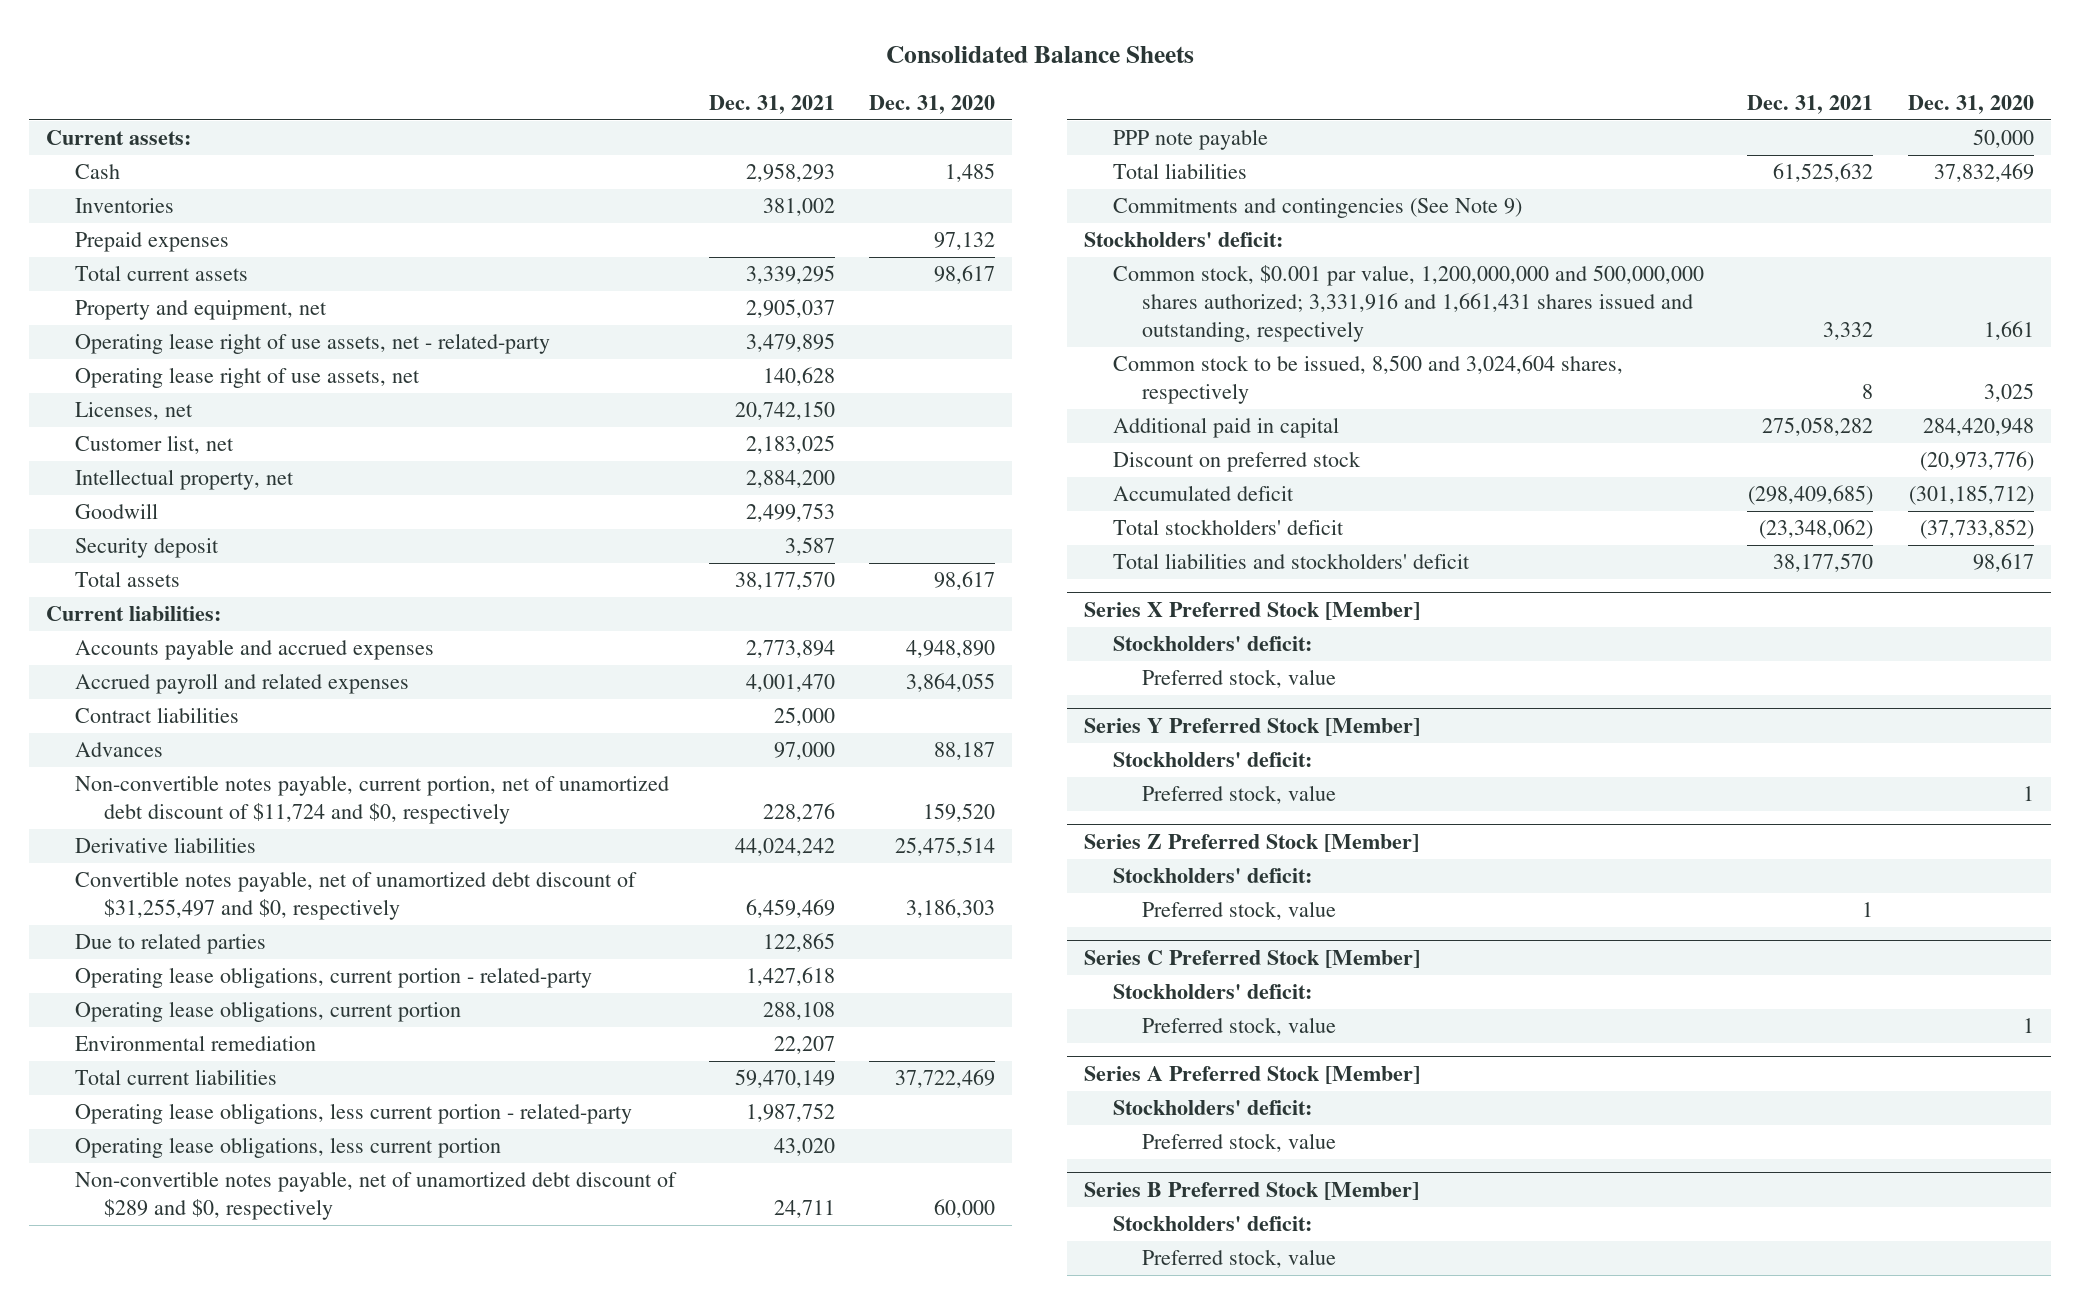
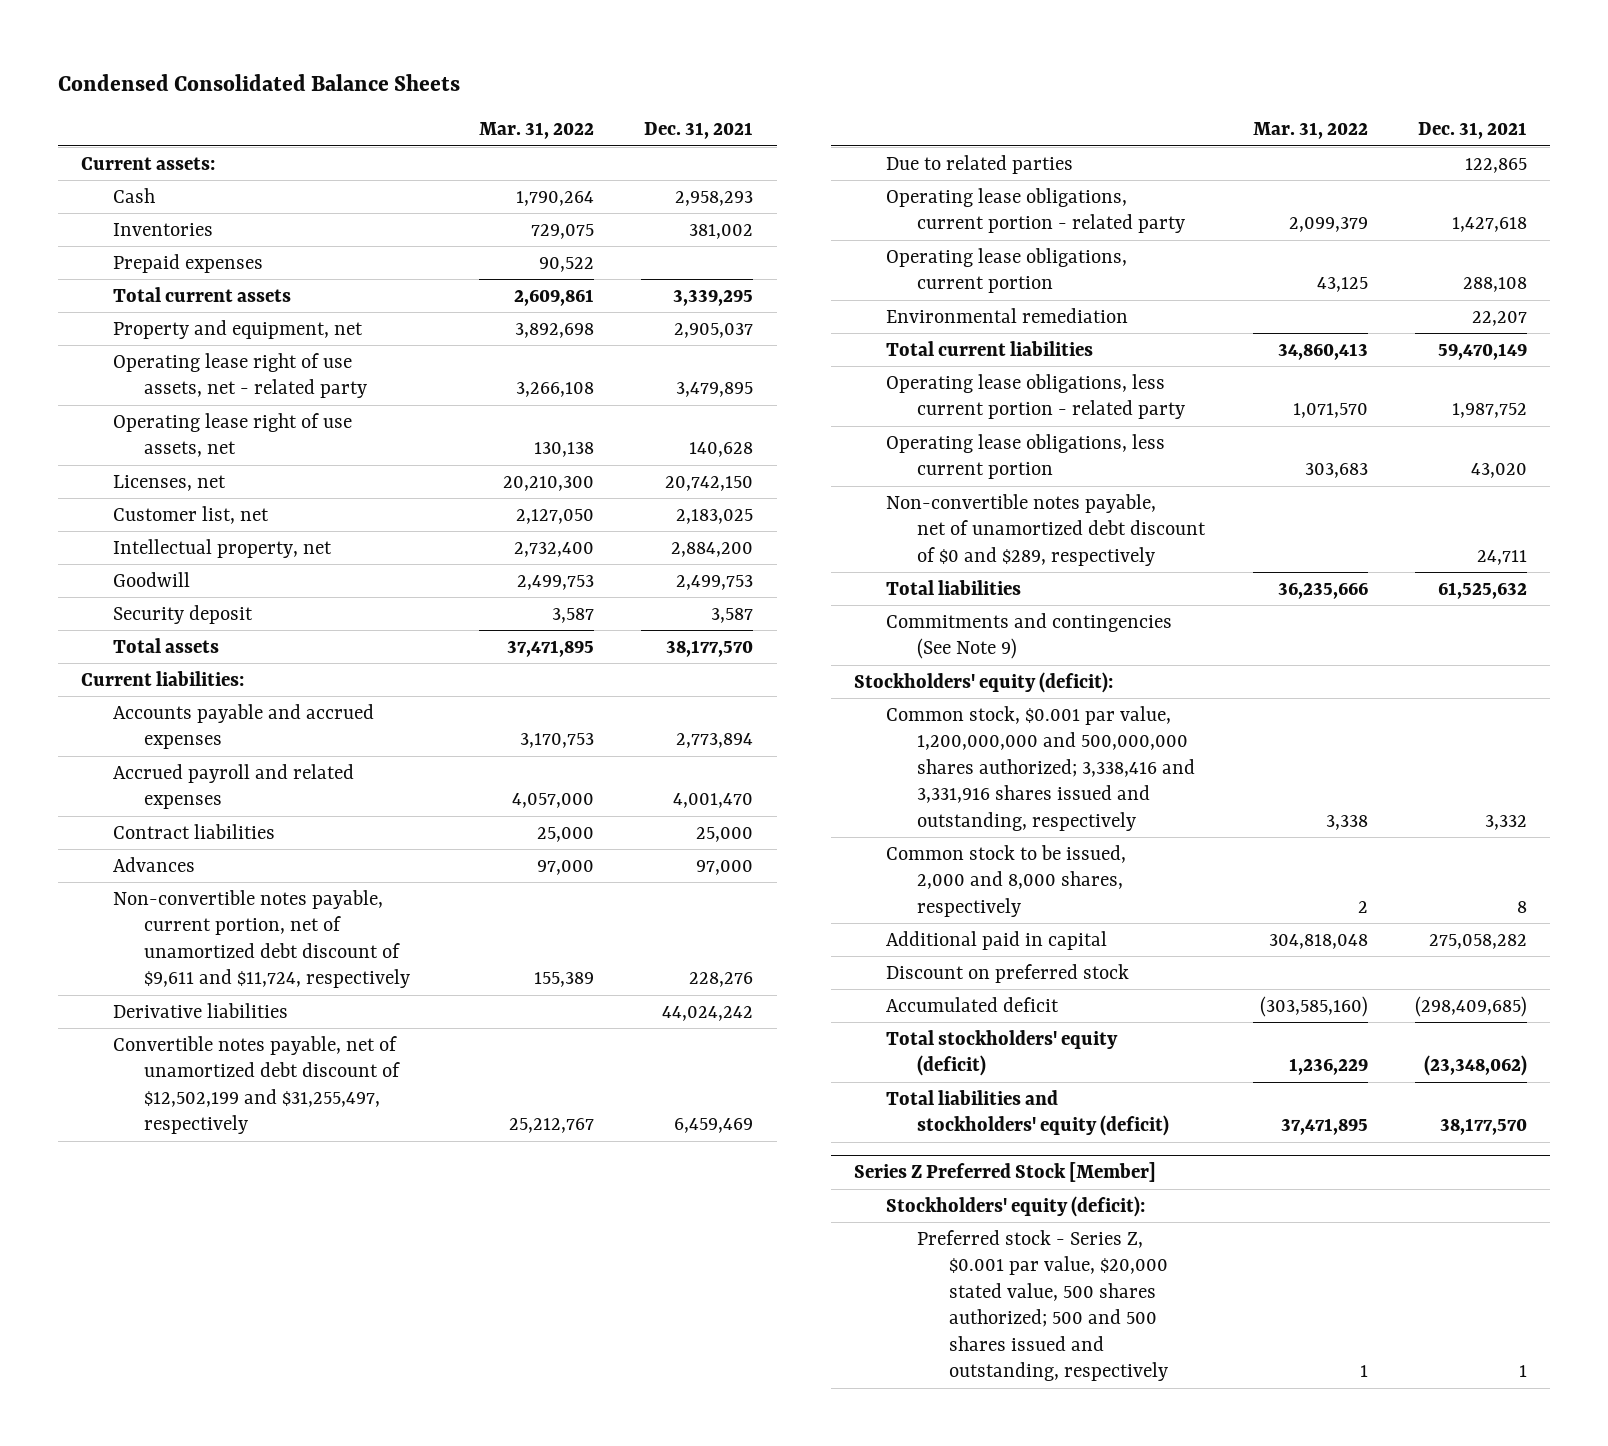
[885,46,1194,64] Consolidated Balance Sheets -> [57,74,460,92] Condensed Consolidated Balance Sheets
[869,94,996,114] Dec. 31, 2020 -> none
none -> [479,122,595,140] Mar. 31, 2022
[74,333,550,355] Operating lease right of use assets, net - related-party -> [112,352,368,399] Operating lease right of use assets, net - related party
[74,775,669,825] Non-convertible notes payable, current portion, net of unamortized debt discount of $11,724 and $0, respectively -> [112,889,411,989] Non-convertible notes payable, current portion, net of unamortized debt discount of $9,611 and $11,724, respectively
[74,871,637,921] Convertible notes payable, net of unamortized debt discount of $31,255,497 and $0, respectively -> [112,1035,401,1135] Convertible notes payable, net of unamortized debt discount of $12,502,199 and $31,255,497, respectively
[74,967,592,989] Operating lease obligations, current portion - related-party -> [885,187,1186,234] Operating lease obligations, current portion - related party
[74,1103,632,1125] Operating lease obligations, less current portion - related-party -> [885,373,1186,420] Operating lease obligations, less current portion - related party
[1113,129,1269,151] PPP note payable -> none
[74,1171,677,1221] Non-convertible notes payable, net of unamortized debt discount of $289 and $0, respectively -> [885,493,1207,566] Non-convertible notes payable, net of unamortized debt discount of $0 and $289, respectively
[1084,232,1284,248] Stockholders' deficit: -> [854,671,1114,693] Stockholders' equity (deficit):
[1113,265,1705,343] Common stock, $0.001 par value, 1,200,000,000 and 500,000,000 shares authorized; 3,331,916 and 1,661,431 shares issued and outstanding, respectively -> [885,705,1196,831] Common stock, $0.001 par value, 1,200,000,000 and 500,000,000 shares authorized; 3,338,416 and 3,331,916 shares issued and outstanding, respectively
[1113,355,1624,405] Common stock to be issued, 8,500 and 3,024,604 shares, respectively -> [885,844,1126,917] Common stock to be issued, 2,000 and 8,000 shares, respectively
[1084,602,1421,621] Series X Preferred Stock [Member] -> none
[1113,636,1313,652] Stockholders' deficit: -> none
[1142,669,1337,689] Preferred stock, value -> none
[1084,718,1421,737] Series Y Preferred Stock [Member] -> none
[1113,752,1313,768] Stockholders' deficit: -> none
[1142,785,1337,805] Preferred stock, value -> none
[1113,519,1345,536] Total stockholders' deficit -> [885,1029,1118,1077] Total stockholders' equity (deficit)
[1113,553,1471,570] Total liabilities and stockholders' deficit -> [885,1089,1170,1137] Total liabilities and stockholders' equity (deficit)
[1084,950,1421,969] Series C Preferred Stock [Member] -> none
[1113,984,1313,1000] Stockholders' deficit: -> none
[1142,1017,1337,1037] Preferred stock, value -> none
[1084,1066,1421,1085] Series A Preferred Stock [Member] -> none
[1113,1100,1313,1116] Stockholders' deficit: -> none
[1142,1133,1337,1153] Preferred stock, value -> none
[1084,1182,1420,1201] Series B Preferred Stock [Member] -> none
[1113,1216,1313,1232] Stockholders' deficit: -> none
[1142,1249,1337,1269] Preferred stock, value -> none
[1113,868,1313,884] Stockholders' deficit: -> [885,1195,1145,1217] Stockholders' equity (deficit):
[1142,901,1337,921] Preferred stock, value -> [917,1229,1168,1382] Preferred stock - Series Z, $0.001 par value, $20,000 stated value, 500 shares authorized; 500 and 500 shares issued and outstanding, respectively

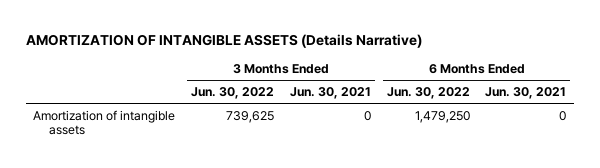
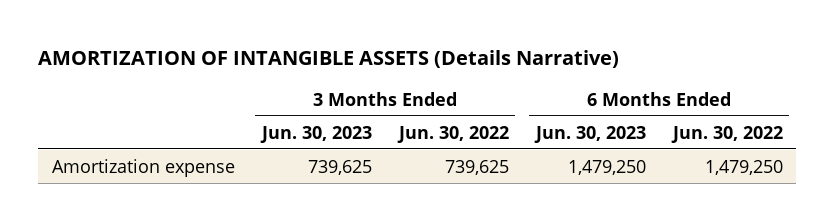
[289,87,371,100] Jun. 30, 2021 -> none
[485,87,567,100] Jun. 30, 2021 -> none
none -> [259,125,372,143] Jun. 30, 2023
none -> [533,125,646,143] Jun. 30, 2023
[33,110,176,136] Amortization of intangible assets -> [51,158,235,177] Amortization expense

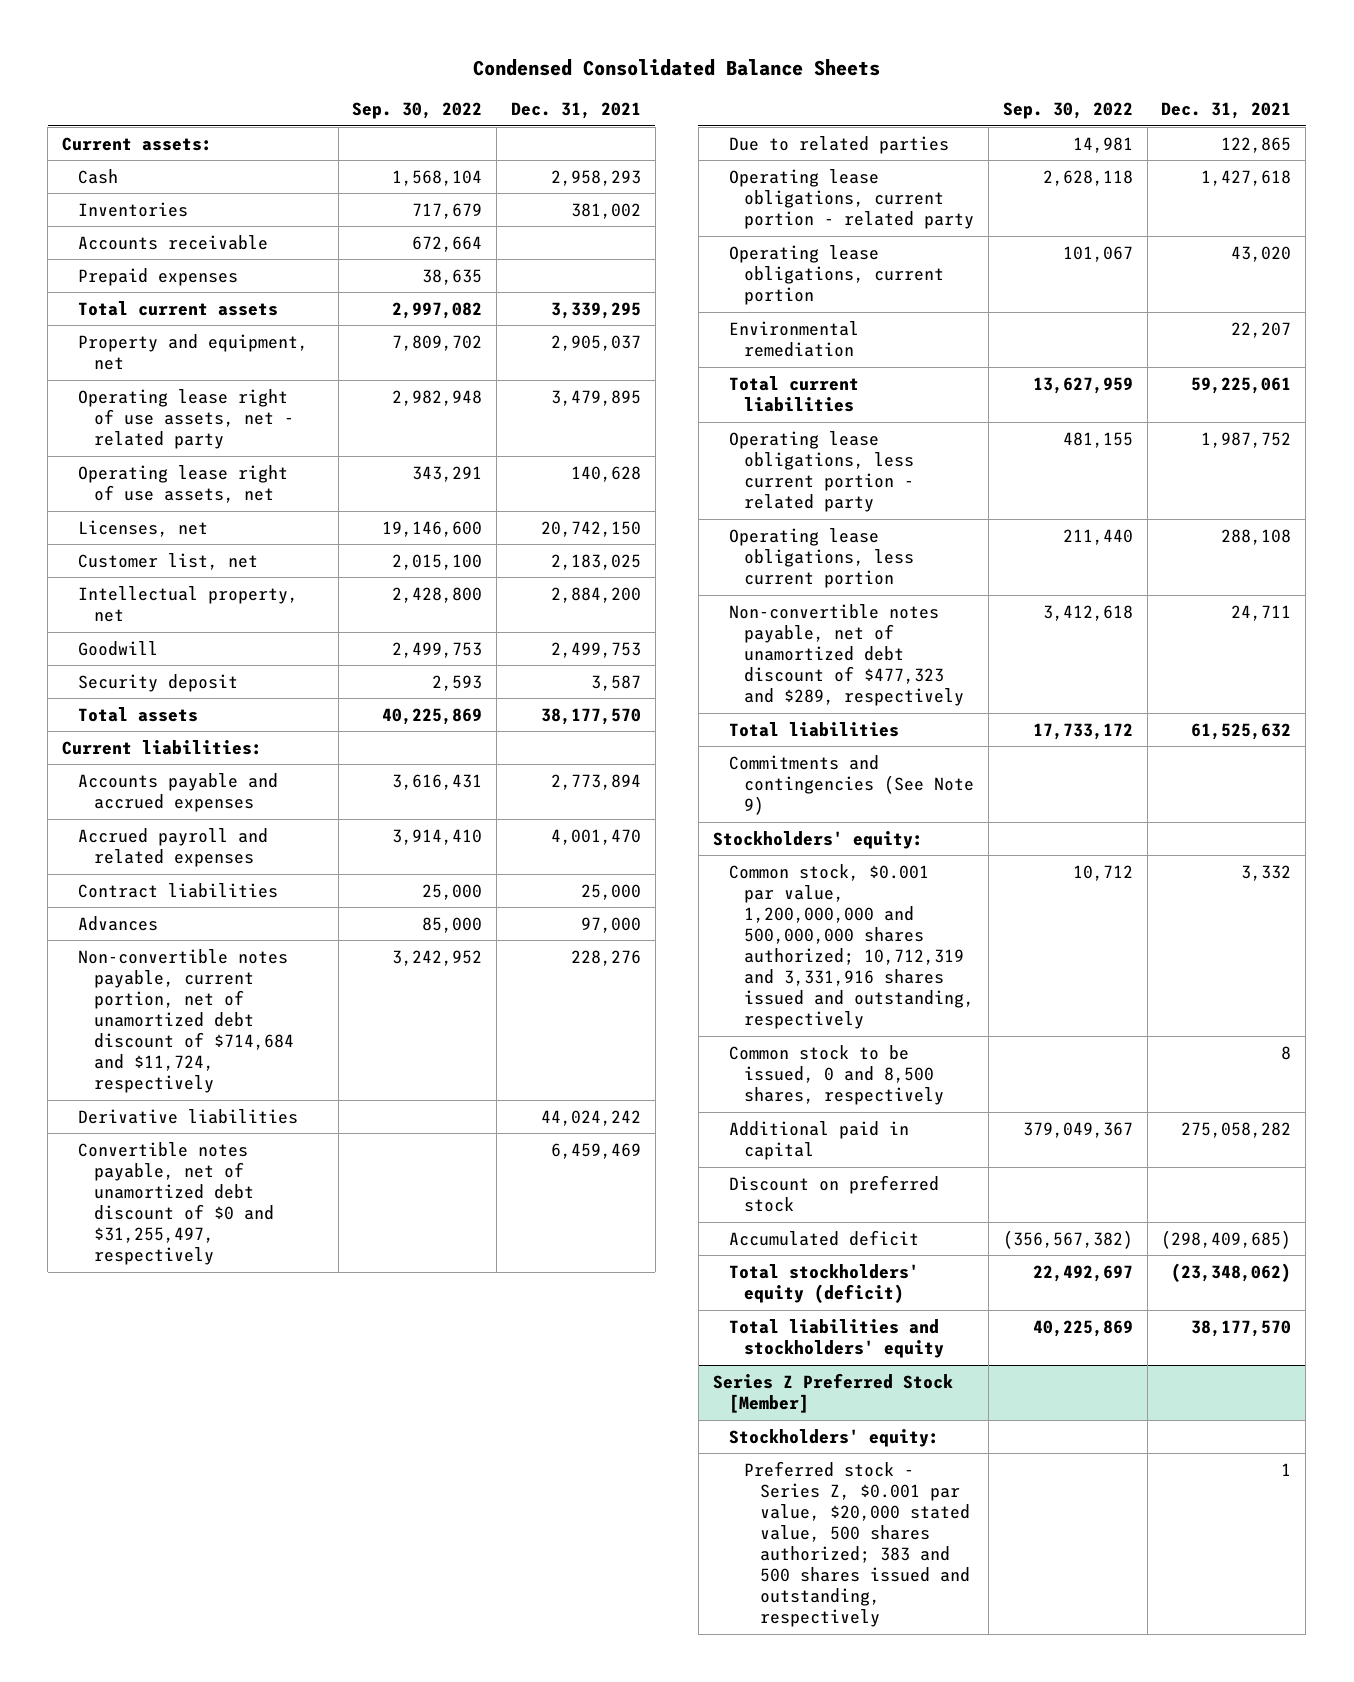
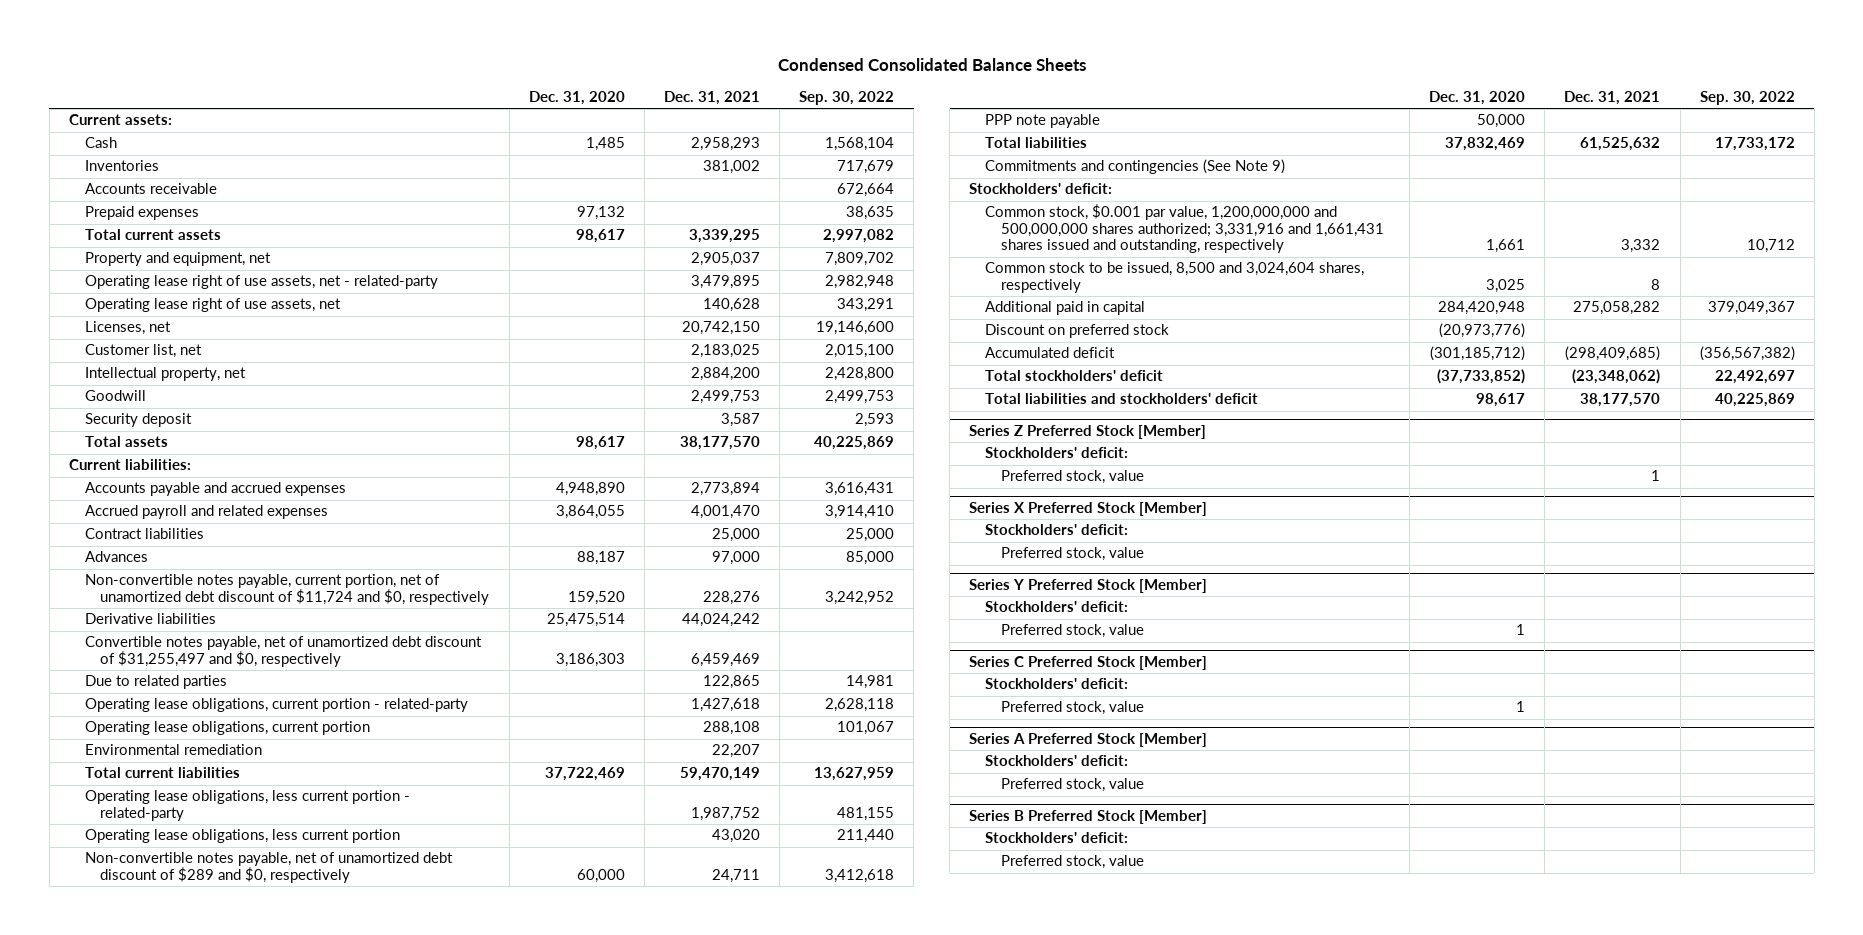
none -> [528,91,625,106] Dec. 31, 2020
[78,388,294,449] Operating lease right of use assets, net - related party -> [84,275,438,290] Operating lease right of use assets, net - related-party
[78,948,294,1094] Non-convertible notes payable, current portion, net of unamortized debt discount of $714,684 and $11,724, respectively -> [84,574,490,605] Non-convertible notes payable, current portion, net of unamortized debt discount of $11,724 and $0, respectively
[78,1141,274,1266] Convertible notes payable, net of unamortized debt discount of $0 and $31,255,497, respectively -> [84,636,482,667] Convertible notes payable, net of unamortized debt discount of $31,255,497 and $0, respectively
[728,168,975,229] Operating lease obligations, current portion - related party -> [84,698,468,713] Operating lease obligations, current portion - related-party
[1231,245,1292,262] 43,020 -> [702,721,760,736] 288,108
[1191,376,1292,394] 59,225,061 -> [679,767,760,782] 59,470,149
[728,430,915,512] Operating lease obligations, less current portion - related party -> [84,790,410,821] Operating lease obligations, less current portion - related-party
[1221,528,1292,545] 288,108 -> [711,829,760,844] 43,020
[728,603,965,706] Non-convertible notes payable, net of unamortized debt discount of $477,323 and $289, respectively -> [84,852,453,883] Non-convertible notes payable, net of unamortized debt discount of $289 and $0, respectively
none -> [985,114,1101,129] PPP note payable
[712,830,923,849] Stockholders' equity: -> [969,183,1113,195] Stockholders' deficit:
[728,863,975,1030] Common stock, $0.001 par value, 1,200,000,000 and 500,000,000 shares authorized; 10,712,319 and 3,331,916 shares issued and outstanding, respectively -> [985,204,1384,254] Common stock, $0.001 par value, 1,200,000,000 and 500,000,000 shares authorized; 3,331,916 and 1,661,431 shares issued and outstanding, respectively
[728,1044,945,1105] Common stock to be issued, 0 and 8,500 shares, respectively -> [985,262,1365,293] Common stock to be issued, 8,500 and 3,024,604 shares, respectively
[728,1263,919,1303] Total stockholders' equity (deficit) -> [985,370,1164,382] Total stockholders' deficit
[728,1318,945,1358] Total liabilities and stockholders' equity -> [985,393,1259,405] Total liabilities and stockholders' deficit
[728,1428,939,1447] Stockholders' equity: -> [985,447,1129,459] Stockholders' deficit:
[744,1460,971,1628] Preferred stock - Series Z, $0.001 par value, $20,000 stated value, 500 shares authorized; 383 and 500 shares issued and outstanding, respectively -> [1000,470,1144,485] Preferred stock, value
none -> [969,501,1208,516] Series X Preferred Stock [Member]
none -> [985,524,1129,536] Stockholders' deficit:
none -> [1000,547,1144,562] Preferred stock, value
none -> [969,578,1208,593] Series Y Preferred Stock [Member]
none -> [985,601,1129,613] Stockholders' deficit:
none -> [1000,624,1144,639] Preferred stock, value
none -> [969,655,1208,670] Series C Preferred Stock [Member]
none -> [985,678,1129,690] Stockholders' deficit:
none -> [1000,701,1144,716] Preferred stock, value
none -> [969,732,1208,747] Series A Preferred Stock [Member]
none -> [985,755,1129,767] Stockholders' deficit:
none -> [1000,778,1144,793] Preferred stock, value
none -> [969,809,1208,824] Series B Preferred Stock [Member]
none -> [985,832,1129,844] Stockholders' deficit:
none -> [1000,855,1144,870] Preferred stock, value

